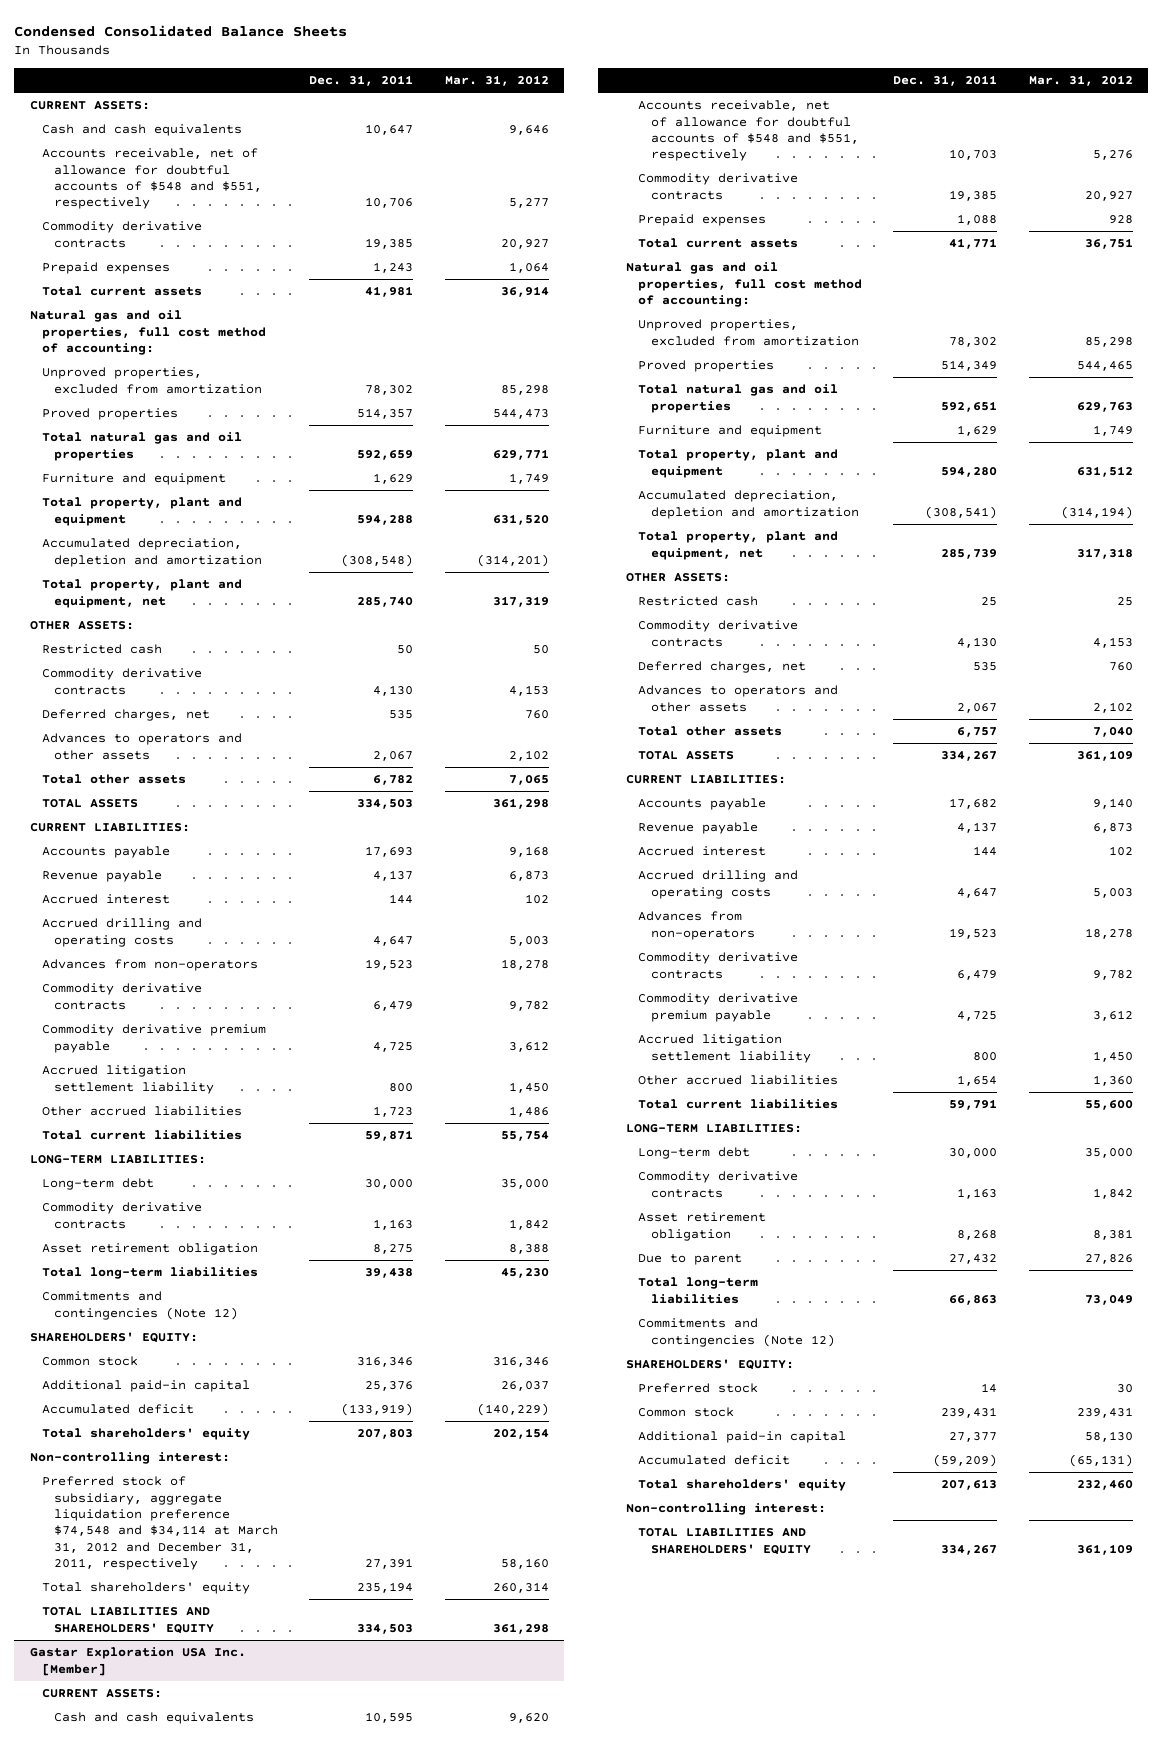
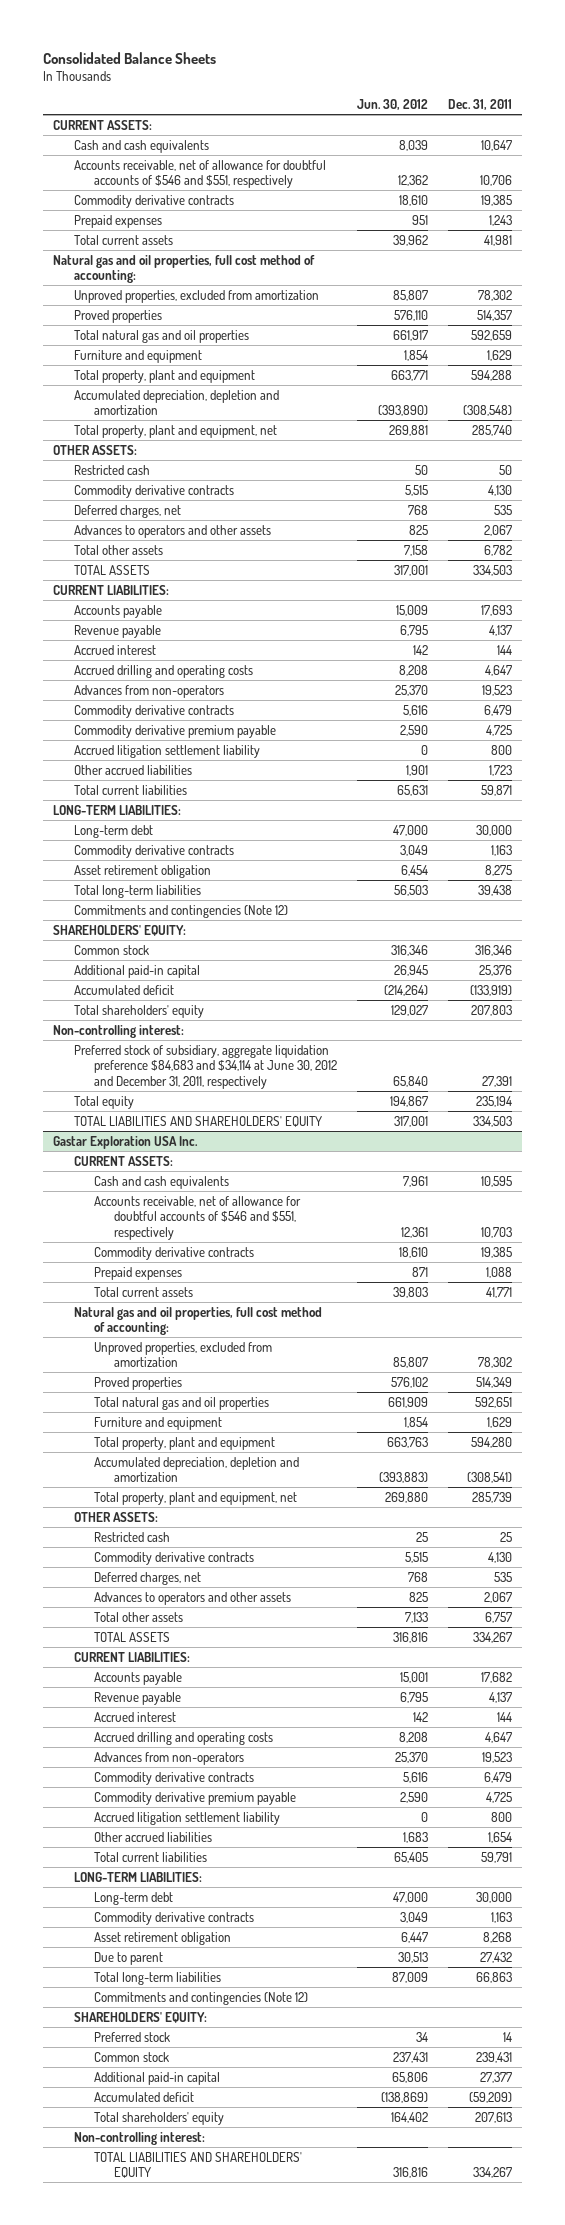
[14,24,348,37] Condensed Consolidated Balance Sheets -> [43,51,217,64] Consolidated Balance Sheets
[444,74,549,86] Mar. 31, 2012 -> none
none -> [356,99,428,111] Jun. 30, 2012
[42,148,263,210] Accounts receivable, net of allowance for doubtful accounts of $548 and $551, respectively -> [73,159,326,189] Accounts receivable, net of allowance for doubtful accounts of $546 and $551, respectively
[42,1476,279,1570] Preferred stock of subsidiary, aggregate liquidation preference $74,548 and $34,114 at March 31, 2012 and December 31, 2011, respectively -> [73,1044,337,1090] Preferred stock of subsidiary, aggregate liquidation preference $84,683 and $34,114 at June 30, 2012 and December 31, 2011, respectively
[42,1582,251,1595] Total shareholders' equity -> [73,1095,134,1109] Total equity
[29,1647,246,1676] Gastar Exploration USA Inc. [Member] -> [53,1135,199,1149] Gastar Exploration USA Inc.
[638,100,859,162] Accounts receivable, net of allowance for doubtful accounts of $548 and $551, respectively -> [93,1195,301,1241] Accounts receivable, net of allowance for doubtful accounts of $546 and $551, respectively

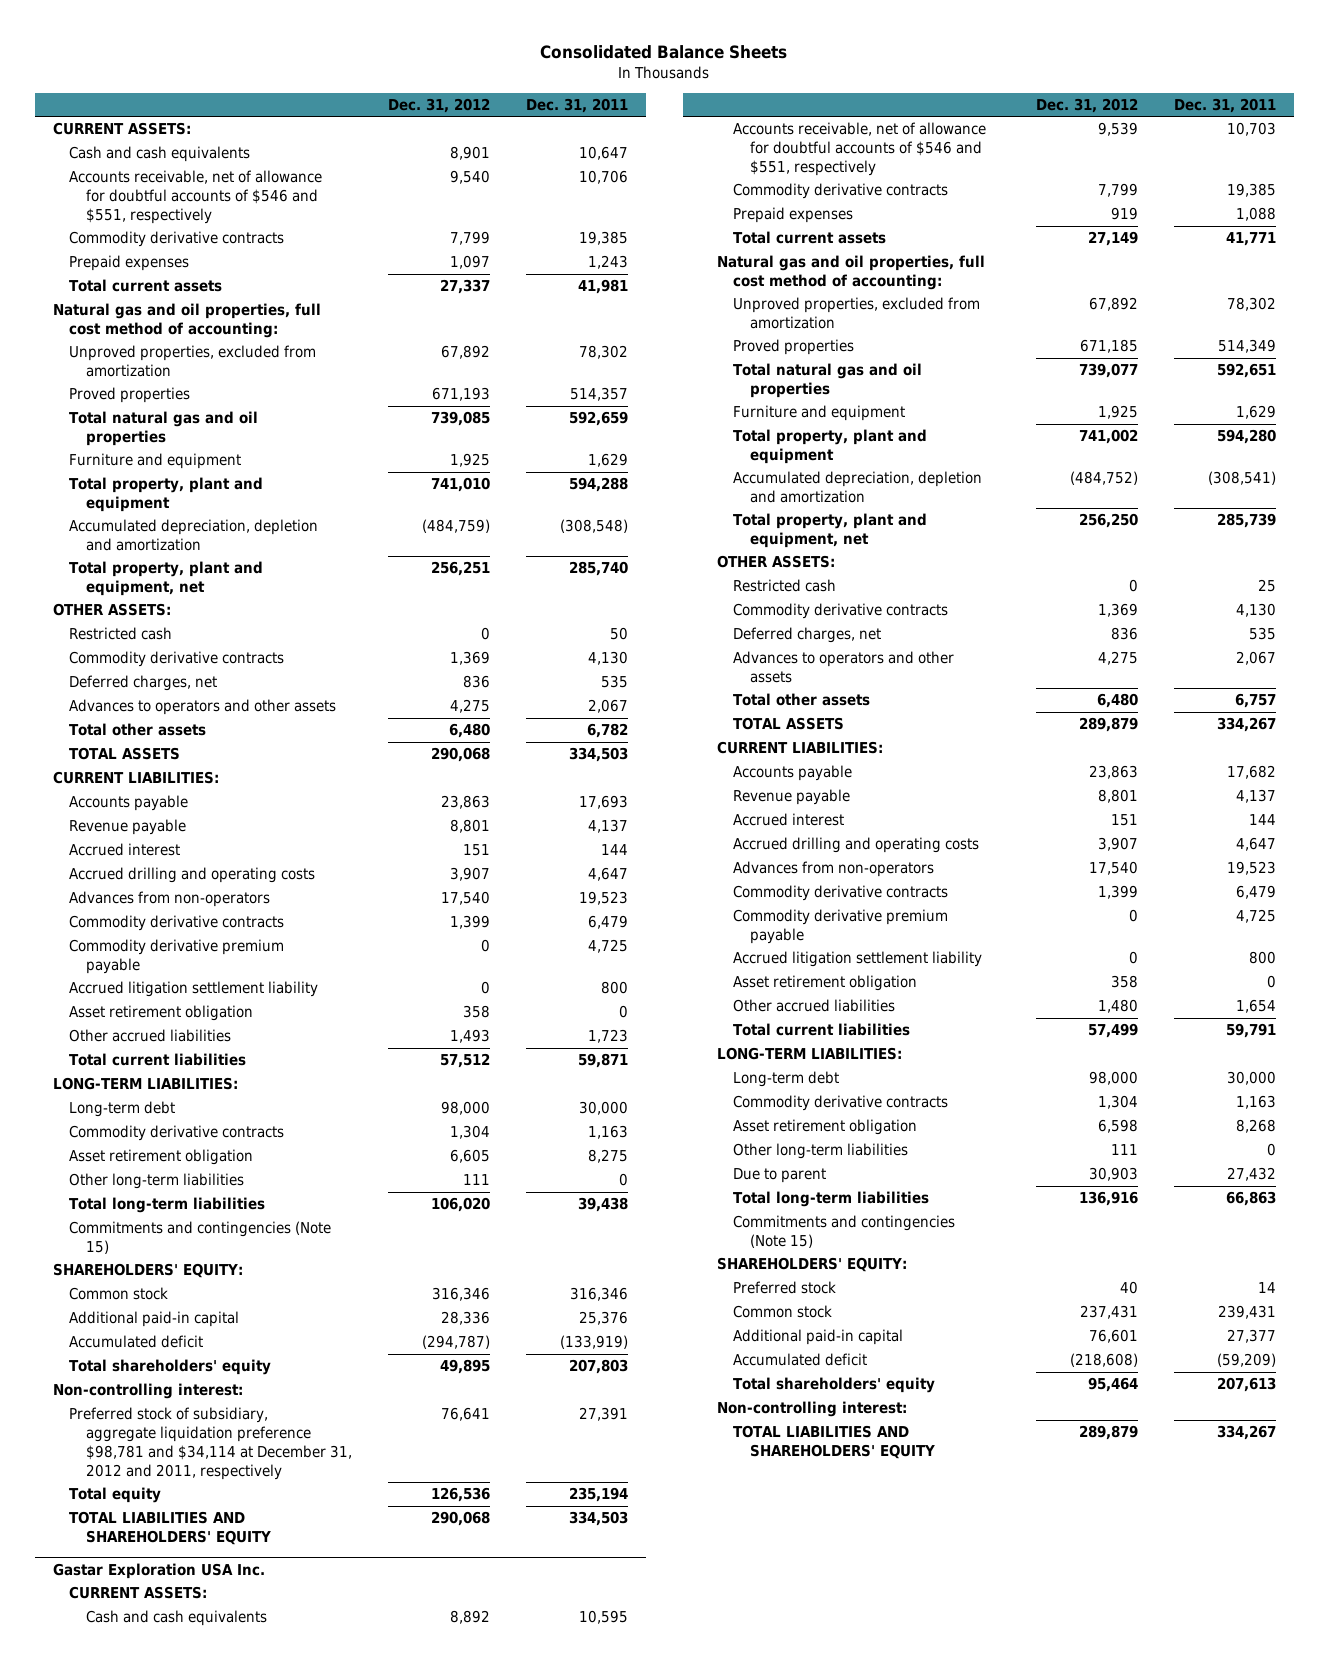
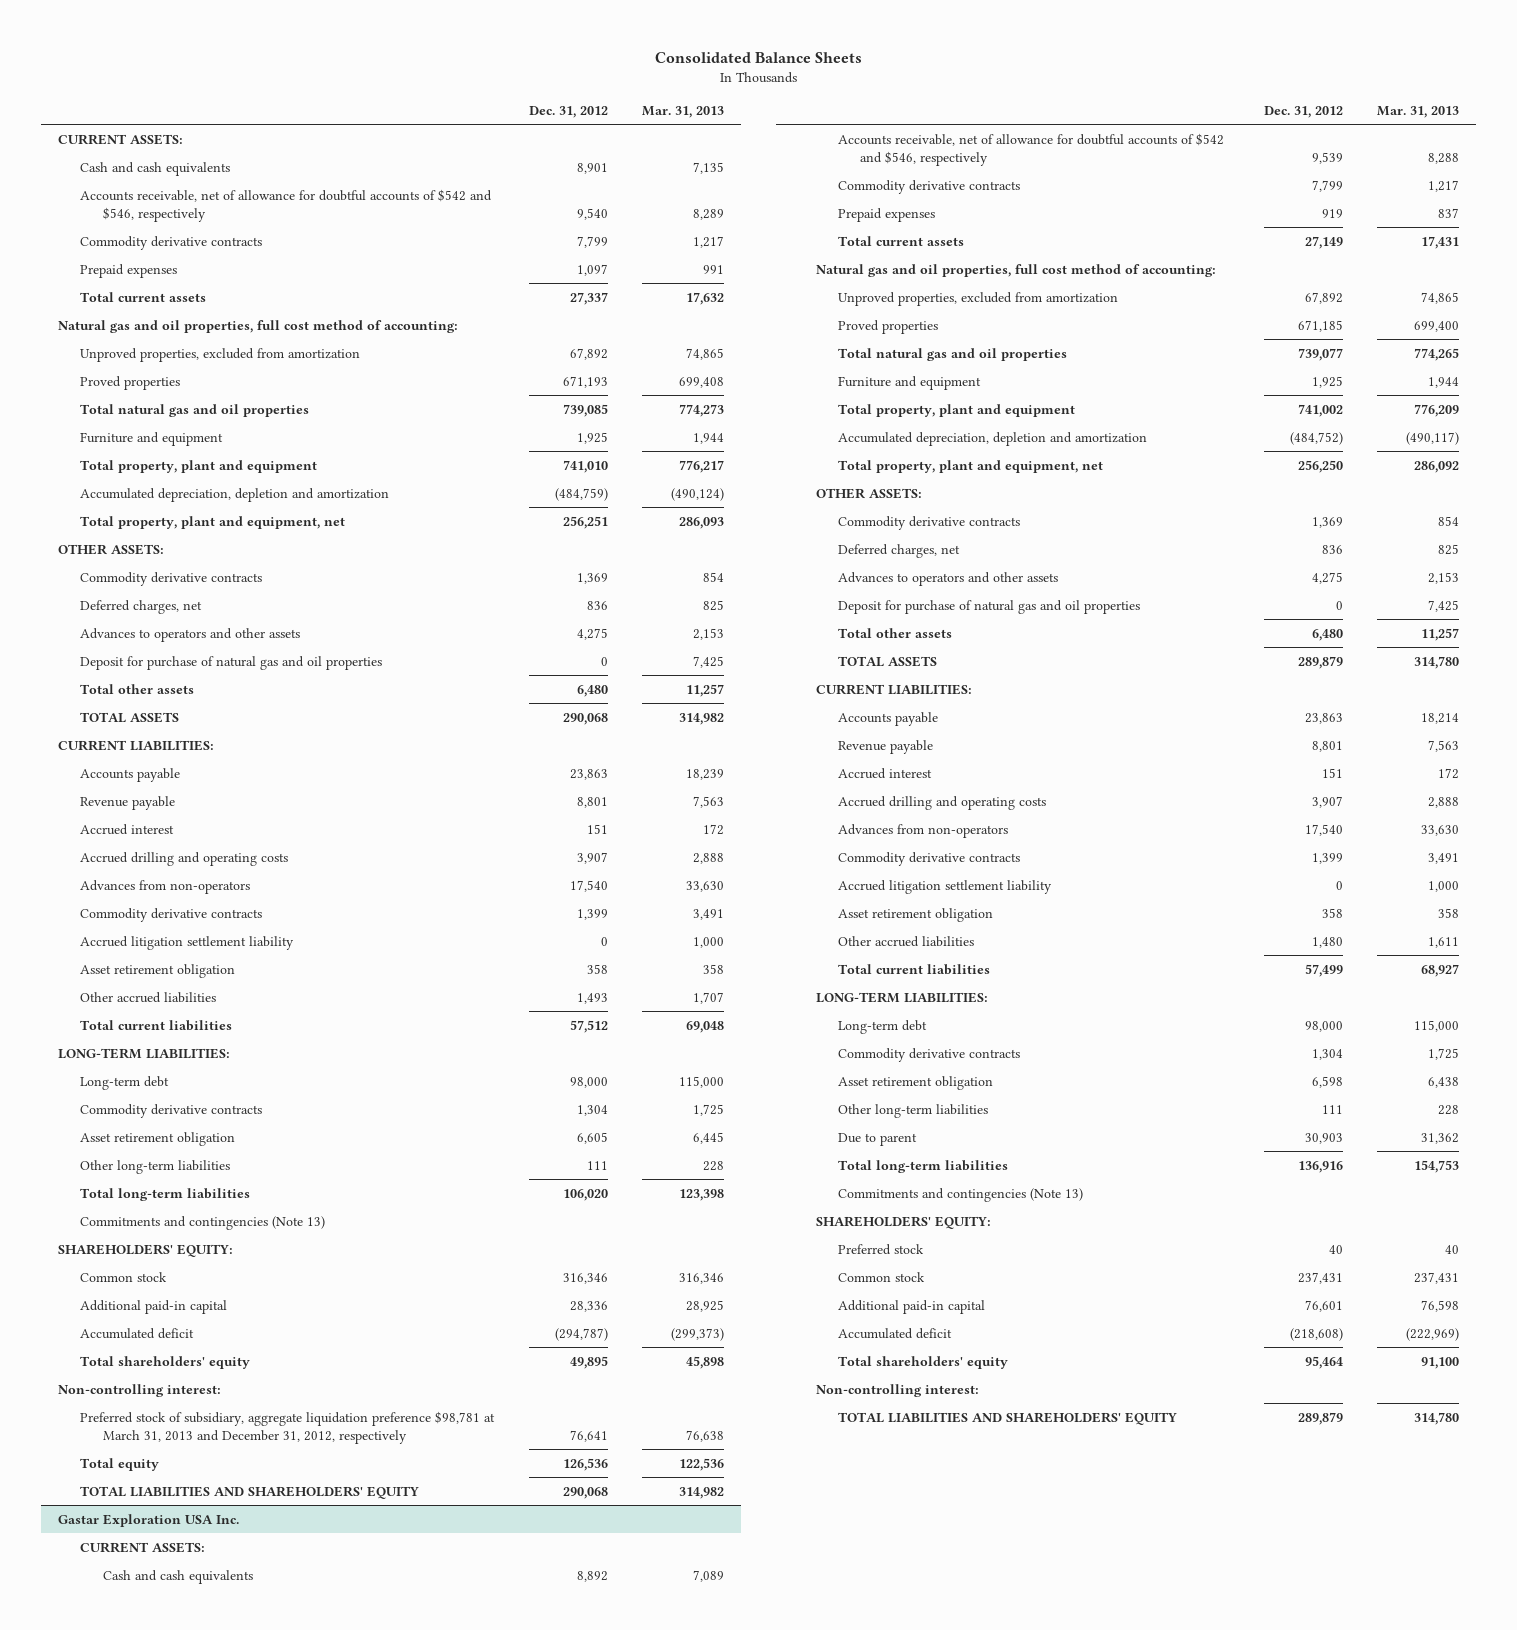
[525,97,628,113] Dec. 31, 2011 -> none
none -> [641,105,724,118] Mar. 31, 2013
[69,170,323,224] Accounts receivable, net of allowance for doubtful accounts of $546 and $551, respectively -> [80,188,493,222] Accounts receivable, net of allowance for doubtful accounts of $542 and $546, respectively
[69,627,173,641] Restricted cash -> none
none -> [80,655,383,670] Deposit for purchase of natural gas and oil properties
[69,939,285,975] Commodity derivative premium payable -> none
[69,1221,332,1255] Commitments and contingencies (Note 15) -> [80,1215,326,1230] Commitments and contingencies (Note 13)
[69,1407,352,1480] Preferred stock of subsidiary, aggregate liquidation preference $98,781 and $34,114 at December 31, 2012 and 2011, respectively -> [80,1410,496,1444] Preferred stock of subsidiary, aggregate liquidation preference $98,781 at March 31, 2013 and December 31, 2012, respectively
[733,122,987,176] Accounts receivable, net of allowance for doubtful accounts of $546 and $551, respectively -> [837,132,1224,166] Accounts receivable, net of allowance for doubtful accounts of $542 and $546, respectively
[733,579,837,593] Restricted cash -> none
none -> [837,599,1140,614] Deposit for purchase of natural gas and oil properties
[733,909,949,945] Commodity derivative premium payable -> none
[733,1215,956,1249] Commitments and contingencies (Note 15) -> [837,1187,1083,1202] Commitments and contingencies (Note 13)

